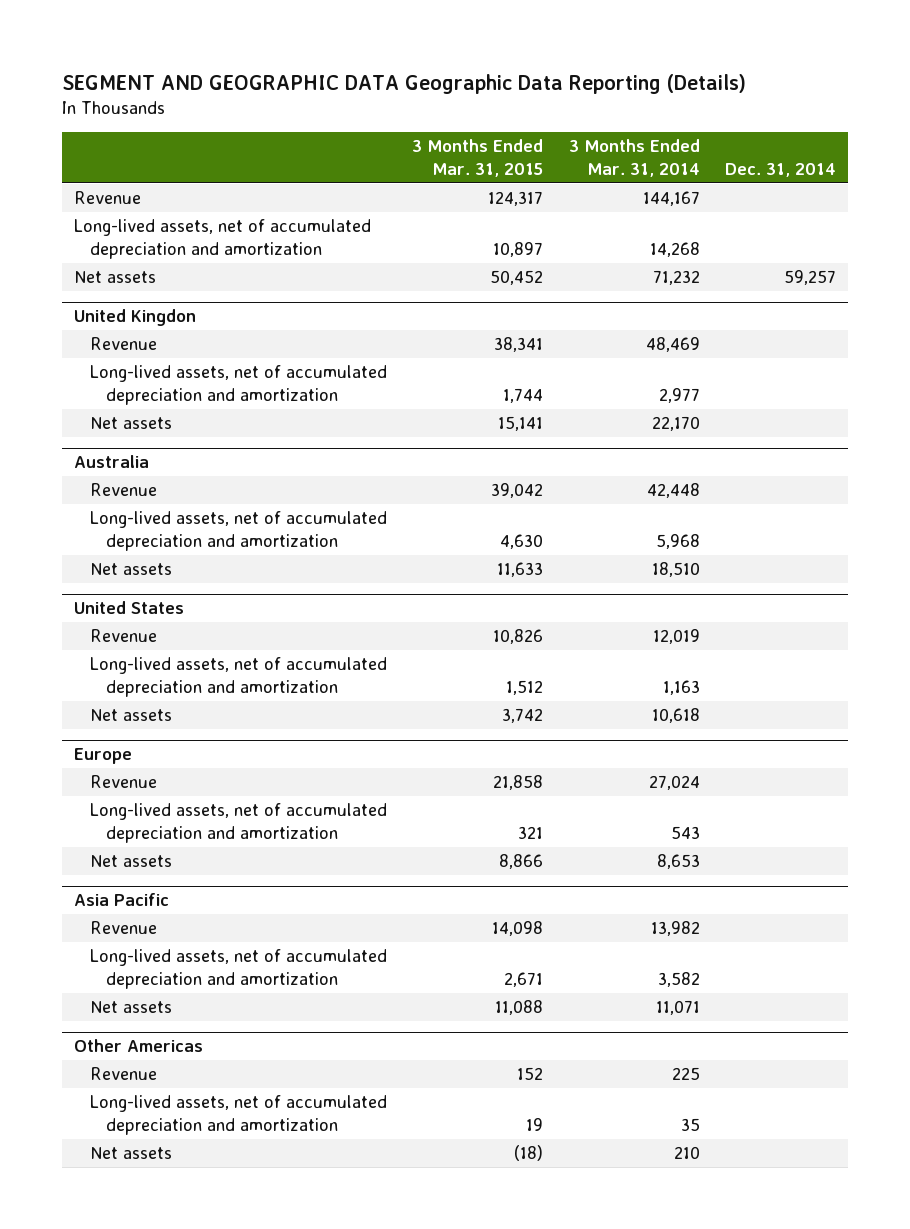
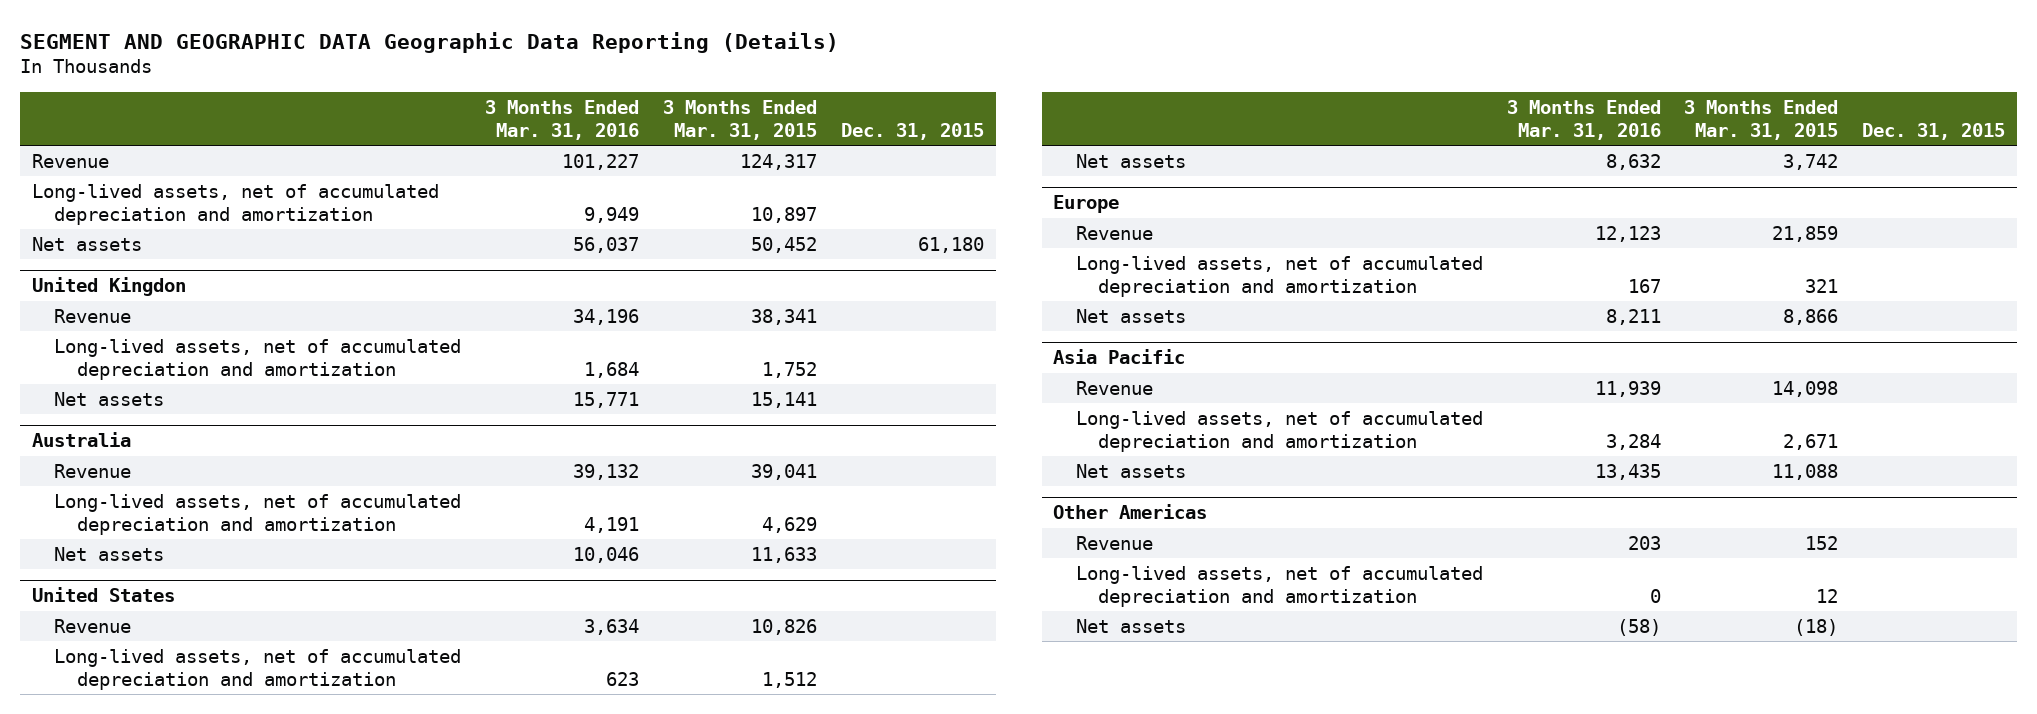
[568,139,700,178] 3 Months Ended Mar. 31, 2014 -> none
[724,163,836,178] Dec. 31, 2014 -> none
none -> [485,99,640,140] 3 Months Ended Mar. 31, 2016
none -> [840,122,984,140] Dec. 31, 2015
[503,387,544,403] 1,744 -> [761,362,817,379] 1,752
[491,482,544,498] 39,042 -> [750,463,817,480] 39,041
[500,533,544,549] 4,630 -> [761,517,817,534] 4,629
[493,774,544,790] 21,858 -> [1772,225,1839,242] 21,859
[526,1117,544,1131] 19 -> [1816,589,1839,604] 12

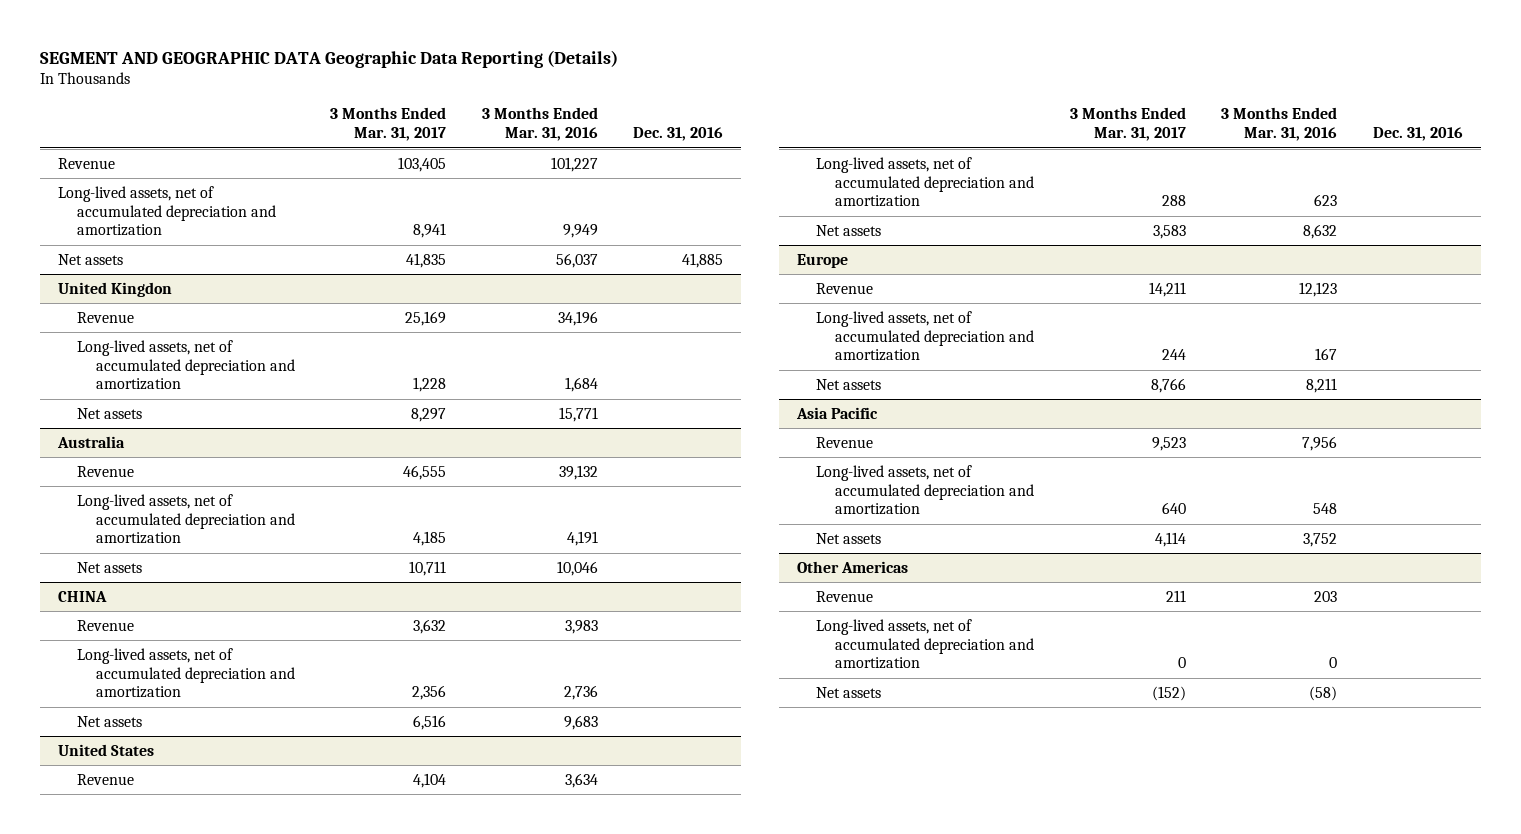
[662,99,817,140] 3 Months Ended Mar. 31, 2015 -> none
[840,122,984,140] Dec. 31, 2015 -> none
none -> [330,107,447,142] 3 Months Ended Mar. 31, 2017
none -> [633,127,724,142] Dec. 31, 2016
none -> [57,590,107,602] CHINA
none -> [76,619,134,631] Revenue
none -> [76,647,295,699] Long-lived assets, net of accumulated depreciation and amortization
none -> [76,715,142,727] Net assets
[1594,380,1661,397] 11,939 -> [1302,435,1338,451] 7,956
[1605,434,1661,451] 3,284 -> [1313,503,1338,515] 548
[1594,463,1661,480] 13,435 -> [1303,532,1338,547] 3,752

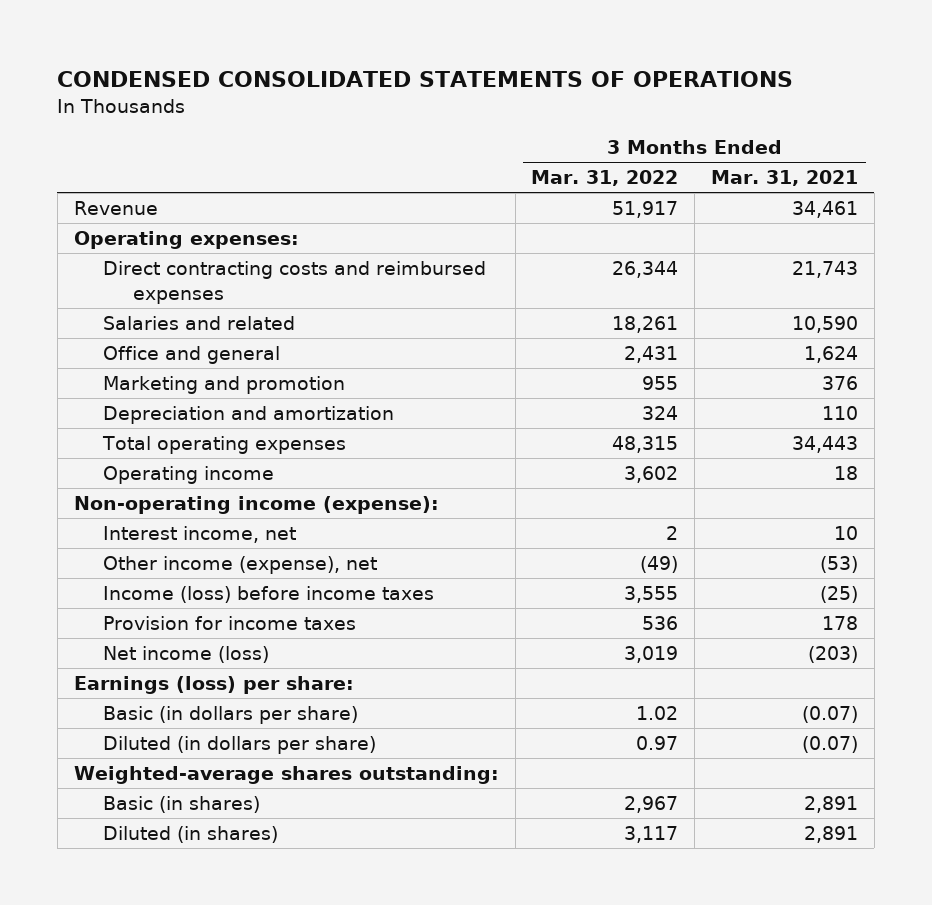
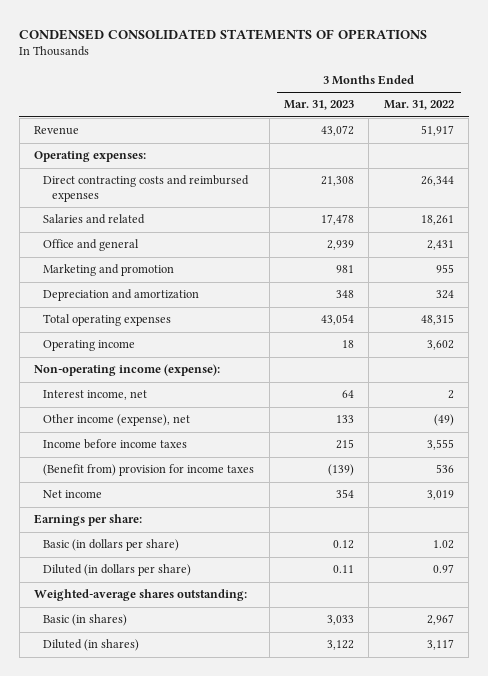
[710,170,858,187] Mar. 31, 2021 -> none
none -> [284,100,355,111] Mar. 31, 2023
[103,585,435,603] Income (loss) before income taxes -> [43,439,188,450] Income before income taxes
[103,615,357,630] Provision for income taxes -> [43,464,255,477] (Benefit from) provision for income taxes
[103,645,270,663] Net income (loss) -> [43,490,103,499] Net income
[73,675,354,694] Earnings (loss) per share: -> [34,514,143,527] Earnings per share:

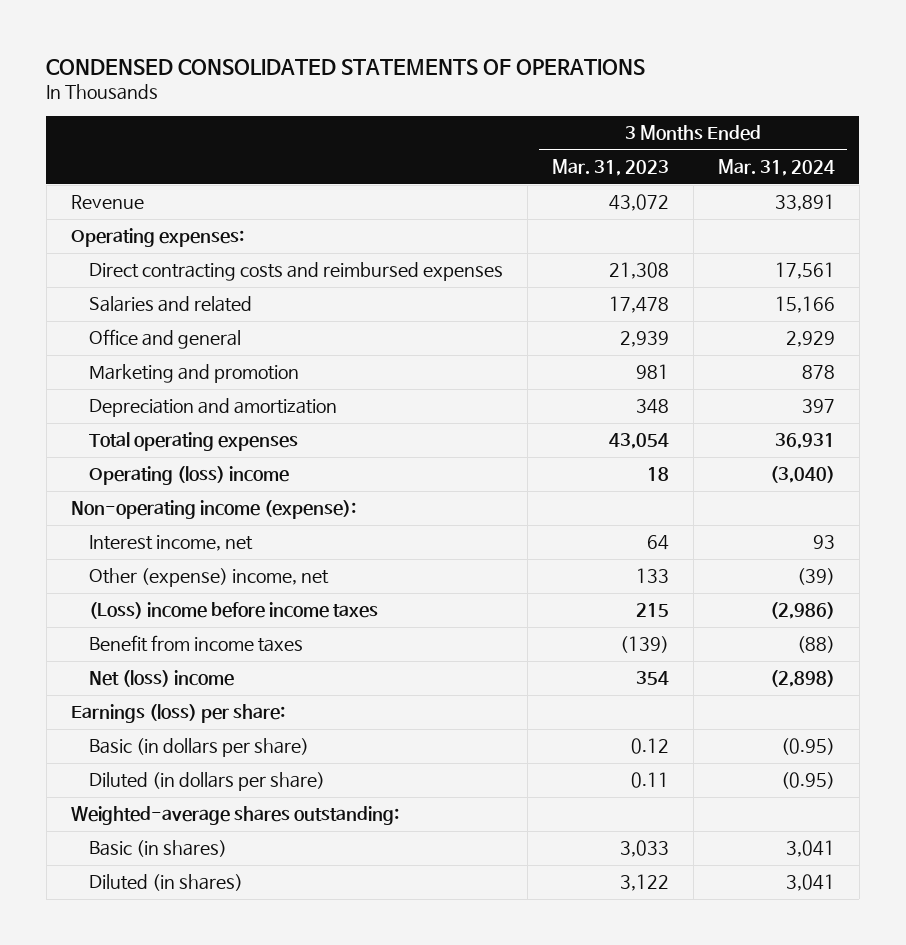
[383,100,454,111] Mar. 31, 2022 -> none
none -> [717,159,835,177] Mar. 31, 2024
[43,340,136,352] Operating income -> [88,466,289,486] Operating (loss) income
[43,414,191,427] Other income (expense), net -> [88,568,329,588] Other (expense) income, net
[43,439,188,450] Income before income taxes -> [88,602,378,620] (Loss) income before income taxes
[43,464,255,477] (Benefit from) provision for income taxes -> [88,635,303,653] Benefit from income taxes
[43,490,103,499] Net income -> [88,670,234,688] Net (loss) income
[34,514,143,527] Earnings per share: -> [70,704,285,724] Earnings (loss) per share:

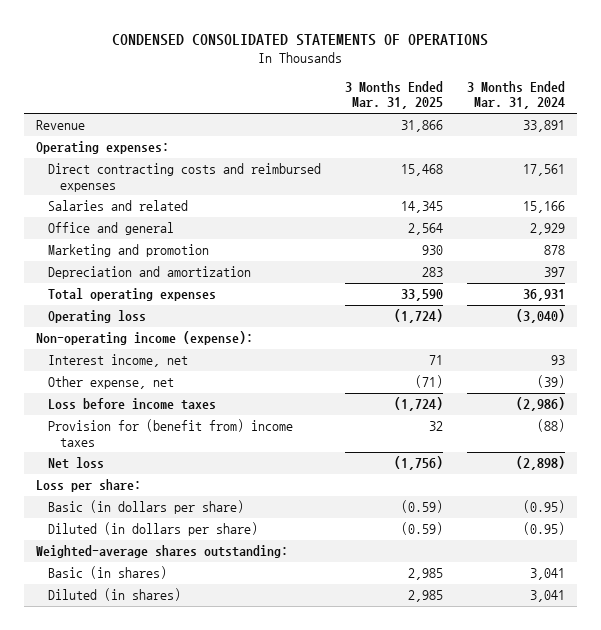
[551,159,669,177] Mar. 31, 2023 -> none
none -> [345,81,444,110] 3 Months Ended Mar. 31, 2025
[88,466,289,486] Operating (loss) income -> [48,310,147,324] Operating loss
[88,568,329,588] Other (expense) income, net -> [48,376,175,390] Other expense, net
[88,602,378,620] (Loss) income before income taxes -> [48,398,217,411] Loss before income taxes
[88,635,303,653] Benefit from income taxes -> [48,419,294,447] Provision for (benefit from) income taxes
[88,670,234,688] Net (loss) income -> [48,457,105,470] Net loss
[70,704,285,724] Earnings (loss) per share: -> [35,479,141,493] Loss per share:

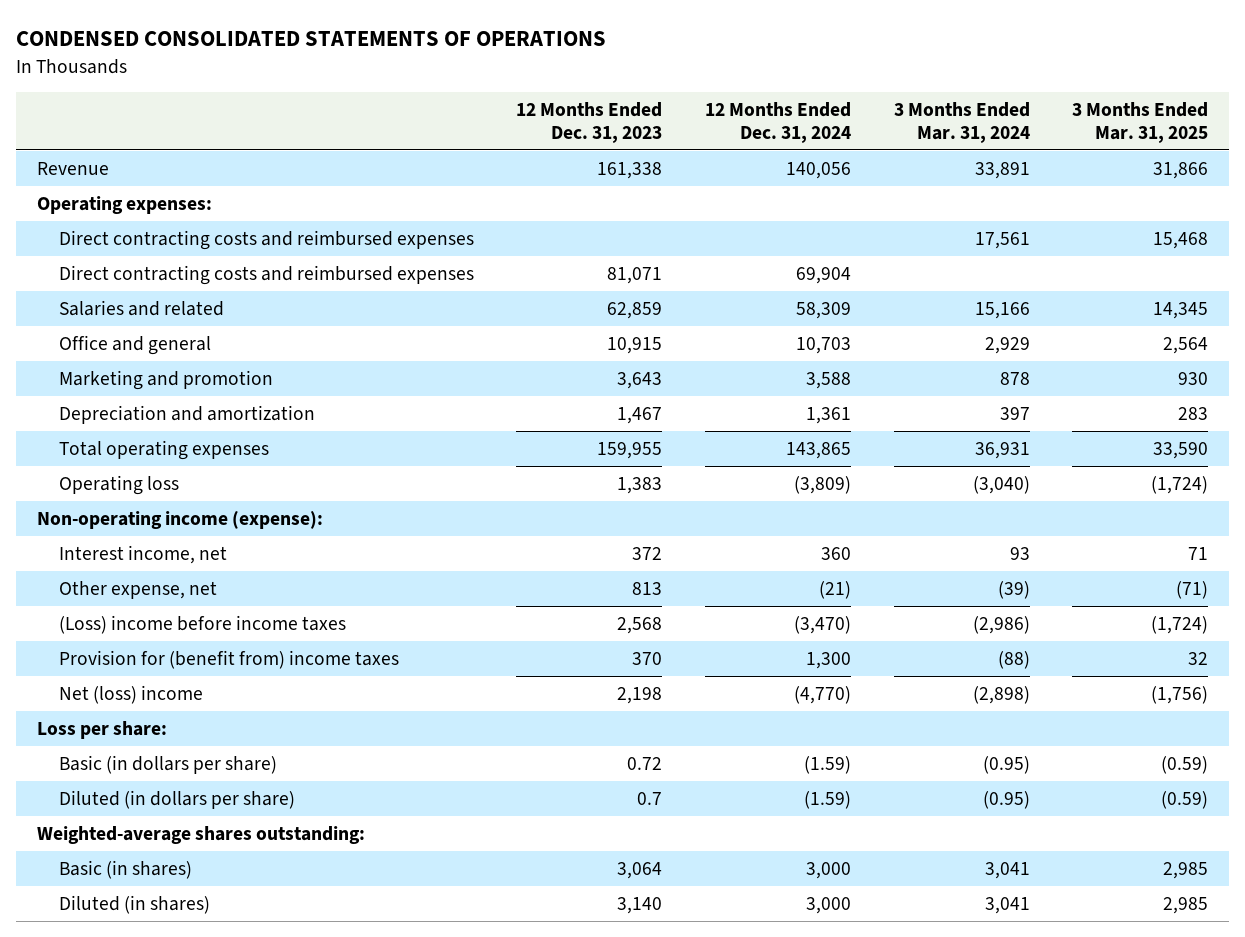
none -> [516,102,663,144] 12 Months Ended Dec. 31, 2023
none -> [704,102,851,144] 12 Months Ended Dec. 31, 2024
none -> [58,264,474,285] Direct contracting costs and reimbursed expenses
[48,398,217,411] Loss before income taxes -> [58,614,346,634] (Loss) income before income taxes
[48,457,105,470] Net loss -> [58,684,203,704] Net (loss) income

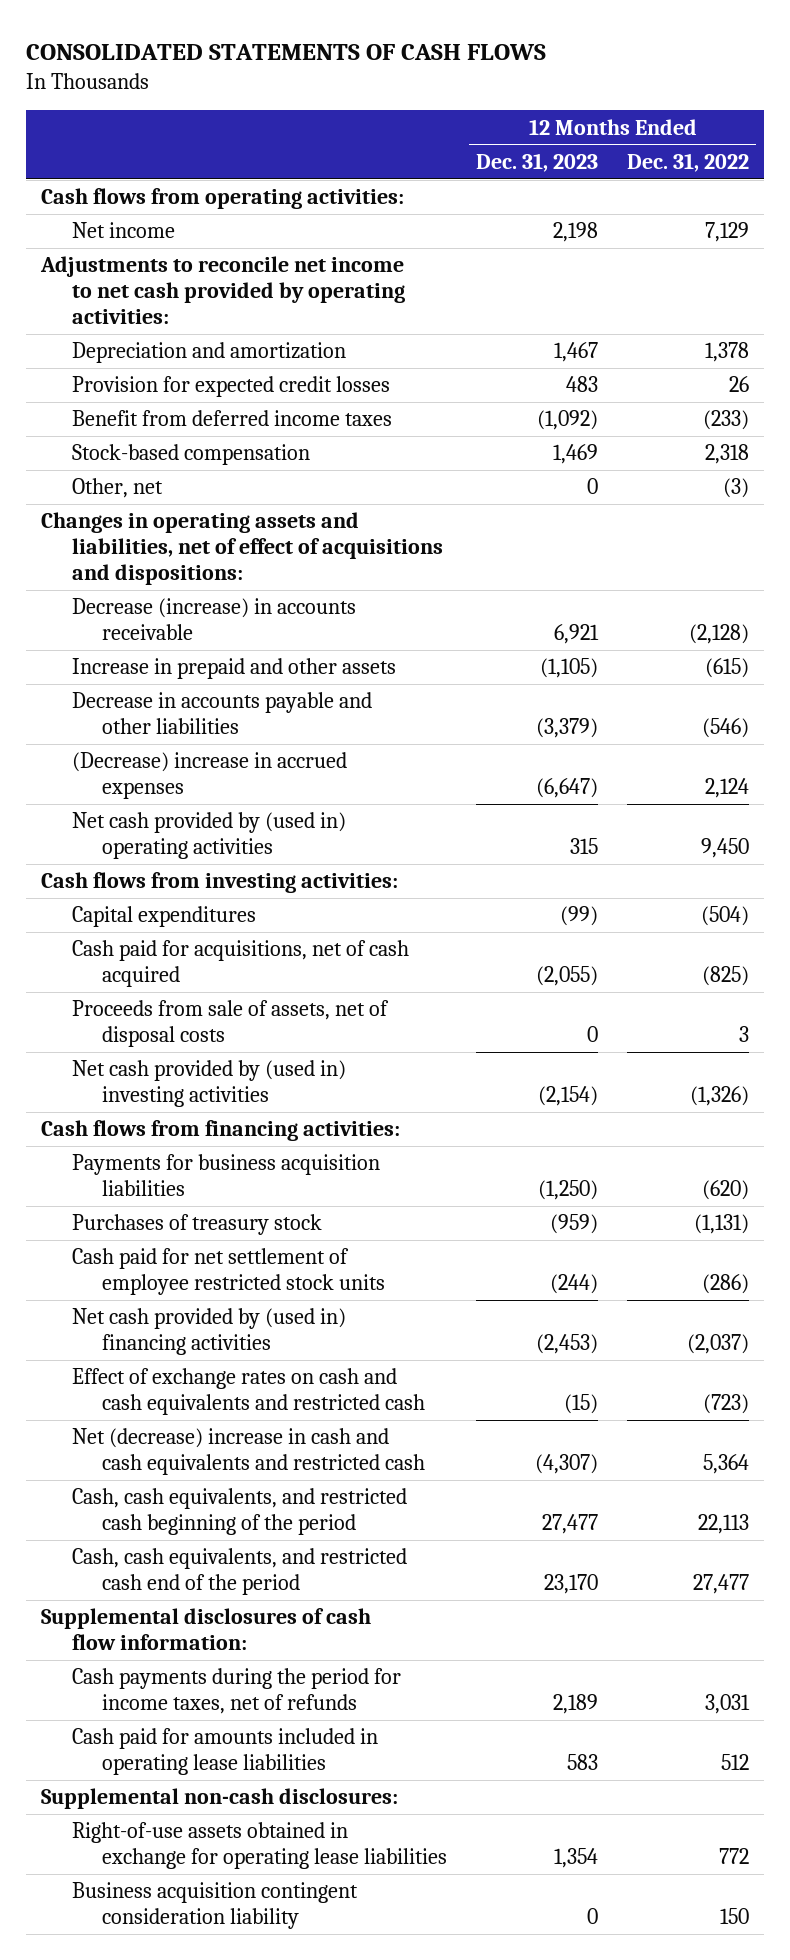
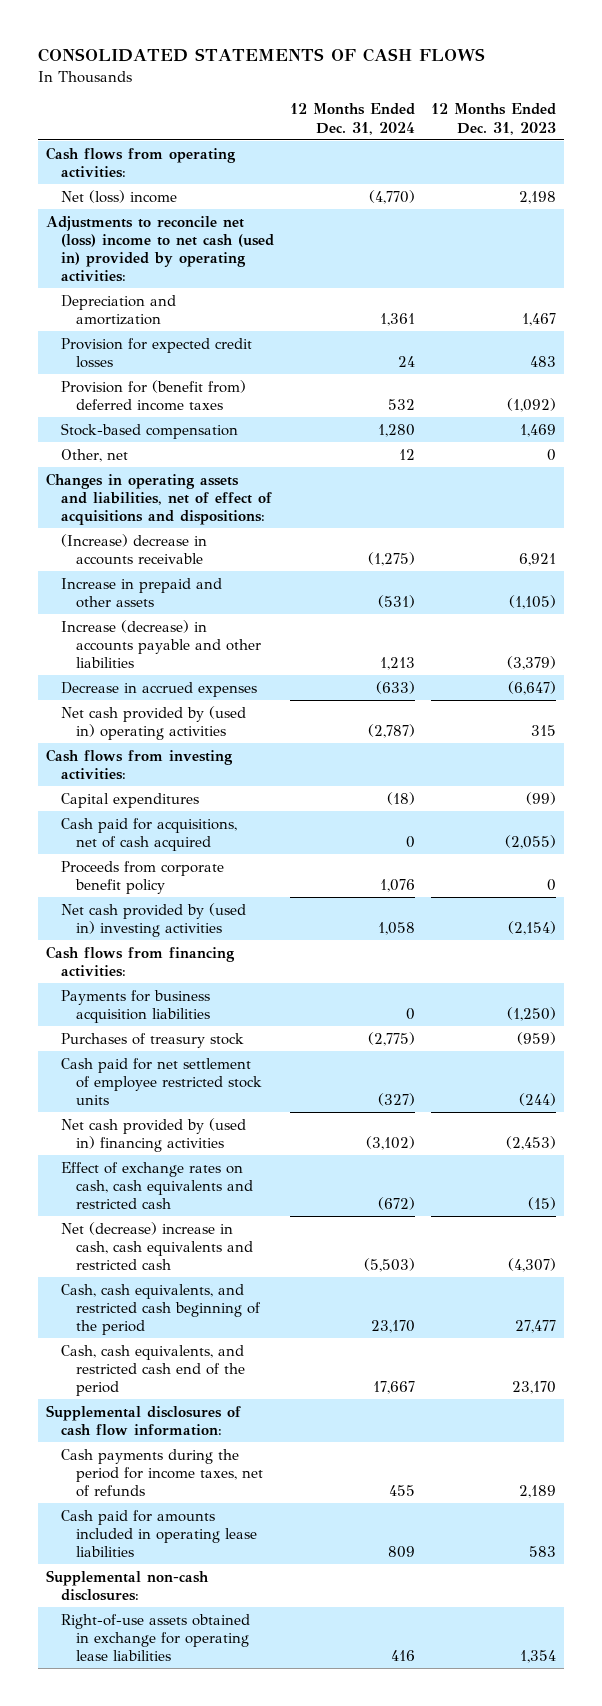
[627,152,750,172] Dec. 31, 2022 -> none
none -> [290,103,416,135] 12 Months Ended Dec. 31, 2024
[71,222,175,239] Net income -> [60,189,177,203] Net (loss) income
[39,256,405,324] Adjustments to reconcile net income to net cash provided by operating activities: -> [46,215,274,283] Adjustments to reconcile net (loss) income to net cash (used in) provided by operating activities:
[71,410,392,427] Benefit from deferred income taxes -> [60,379,246,411] Provision for (benefit from) deferred income taxes
[71,598,356,641] Decrease (increase) in accounts receivable -> [60,533,207,565] (Increase) decrease in accounts receivable
[71,692,372,735] Decrease in accounts payable and other liabilities -> [60,619,261,668] Increase (decrease) in accounts payable and other liabilities
[71,752,347,800] (Decrease) increase in accrued expenses -> [60,681,257,697] Decrease in accrued expenses
[71,1000,389,1048] Proceeds from sale of assets, net of disposal costs -> [60,860,224,894] Proceeds from corporate benefit policy
[71,1368,426,1416] Effect of exchange rates on cash and cash equivalents and restricted cash -> [60,1161,253,1209] Effect of exchange rates on cash, cash equivalents and restricted cash
[71,1428,426,1476] Net (decrease) increase in cash and cash equivalents and restricted cash -> [60,1221,253,1270] Net (decrease) increase in cash, cash equivalents and restricted cash
[71,1882,358,1930] Business acquisition contingent consideration liability -> none

